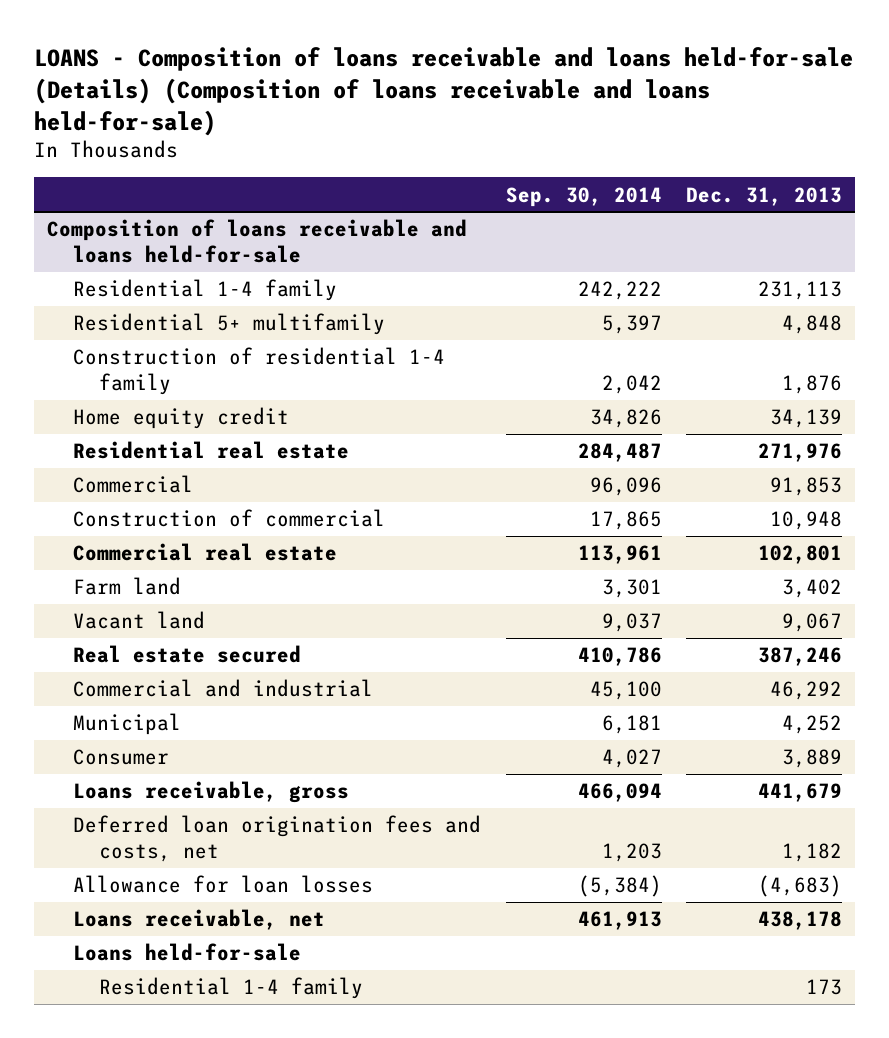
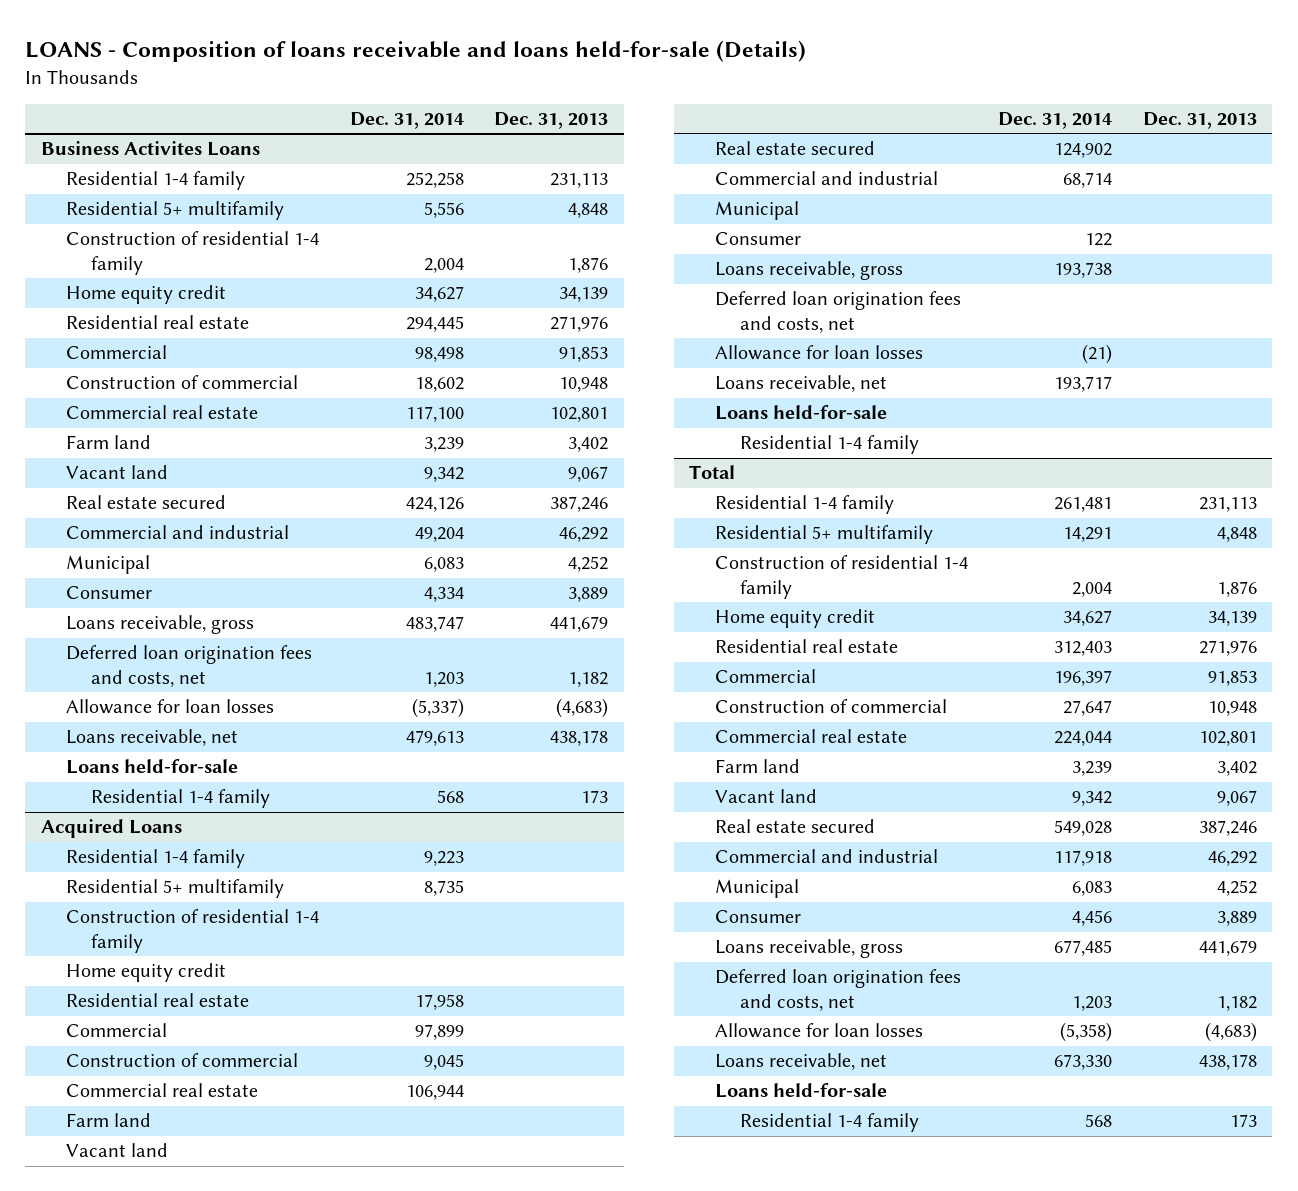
[34,47,854,136] LOANS - Composition of loans receivable and loans held-for-sale (Details) (Composition of loans receivable and loans held-for-sale) -> [25,39,807,62] LOANS - Composition of loans receivable and loans held-for-sale (Details)
[505,186,662,207] Sep. 30, 2014 -> none
none -> [349,111,464,129] Dec. 31, 2014
[46,219,467,264] Composition of loans receivable and loans held-for-sale -> none
none -> [40,141,260,157] Business Activites Loans
none -> [40,819,182,839] Acquired Loans
none -> [66,849,246,869] Residential 1-4 family
none -> [66,879,285,899] Residential 5+ multifamily
none -> [66,909,320,953] Construction of residential 1-4 family
none -> [66,963,227,983] Home equity credit
none -> [66,993,250,1008] Residential real estate
none -> [66,1023,168,1038] Commercial
none -> [66,1053,299,1068] Construction of commercial
none -> [66,1083,259,1098] Commercial real estate
none -> [66,1113,152,1128] Farm land
none -> [66,1143,169,1158] Vacant land
none -> [714,141,875,156] Real estate secured
none -> [714,171,938,186] Commercial and industrial
none -> [714,201,799,221] Municipal
none -> [714,232,801,246] Consumer
none -> [714,261,903,281] Loans receivable, gross
none -> [714,291,961,333] Deferred loan origination fees and costs, net
none -> [714,345,923,361] Allowance for loan losses
none -> [714,375,887,393] Loans receivable, net
none -> [714,405,887,421] Loans held-for-sale
none -> [740,435,920,455] Residential 1-4 family
none -> [689,465,736,480] Total
none -> [714,495,894,515] Residential 1-4 family
none -> [714,525,933,545] Residential 5+ multifamily
none -> [714,555,968,599] Construction of residential 1-4 family
none -> [714,609,875,629] Home equity credit
none -> [714,639,898,654] Residential real estate
none -> [714,669,816,684] Commercial
none -> [714,699,947,714] Construction of commercial
none -> [714,729,907,744] Commercial real estate
none -> [714,759,800,774] Farm land
none -> [714,789,817,804] Vacant land
none -> [714,819,875,834] Real estate secured
none -> [714,849,938,864] Commercial and industrial
none -> [714,879,799,899] Municipal
none -> [714,910,801,924] Consumer
none -> [714,939,903,959] Loans receivable, gross
none -> [714,969,961,1011] Deferred loan origination fees and costs, net
none -> [714,1023,923,1039] Allowance for loan losses
none -> [714,1053,887,1071] Loans receivable, net
none -> [714,1083,887,1099] Loans held-for-sale
none -> [740,1113,920,1133] Residential 1-4 family

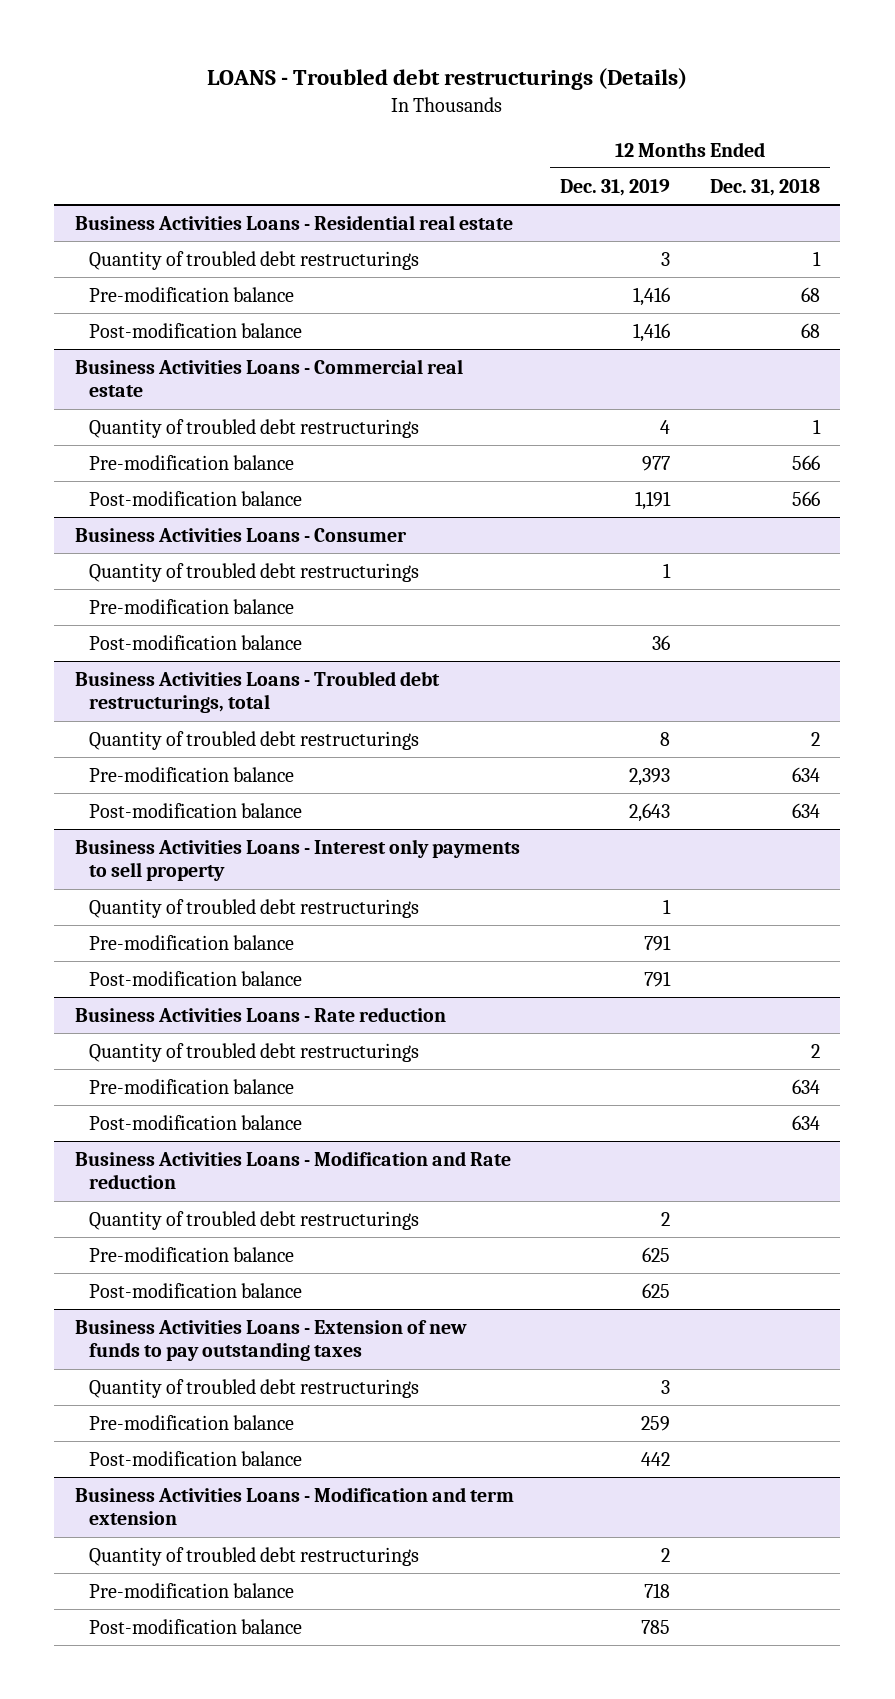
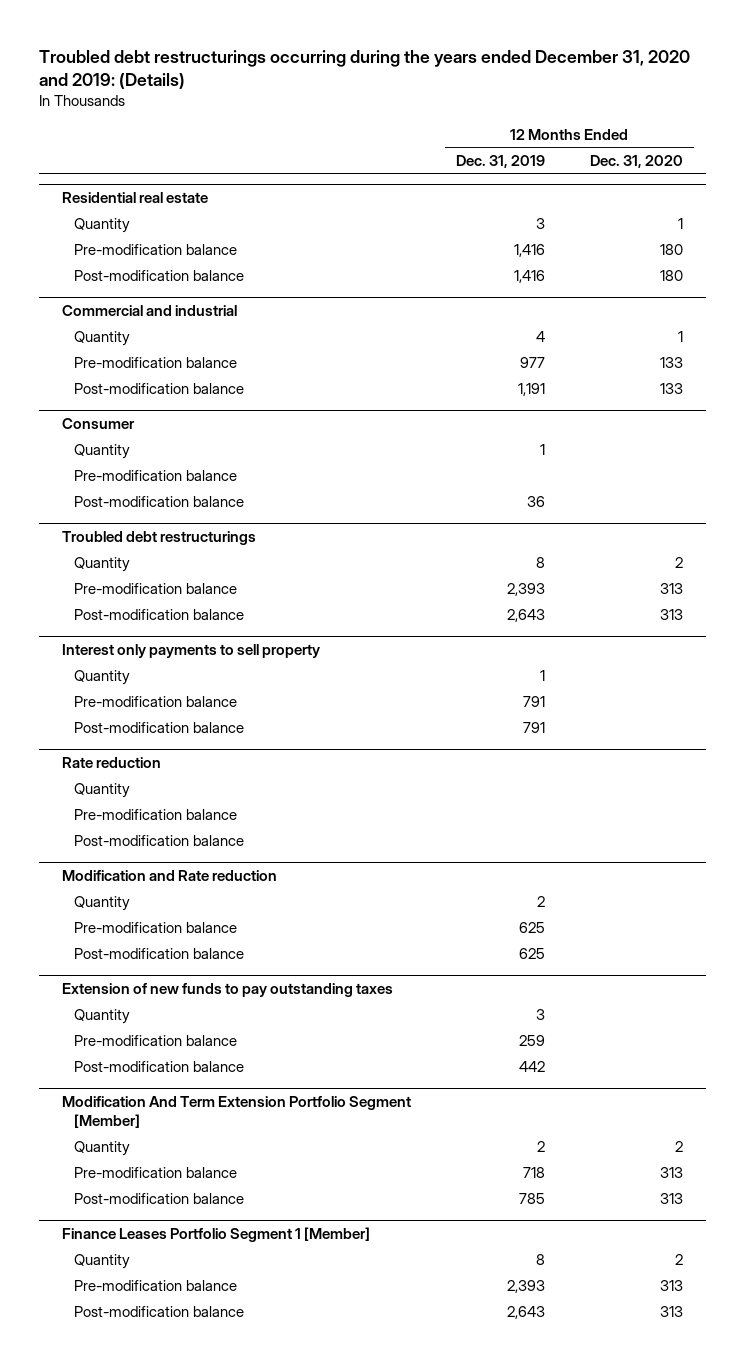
[207,68,688,91] LOANS - Troubled debt restructurings (Details) -> [39,49,691,90] Troubled debt restructurings occurring during the years ended December 31, 2020 and 2019: (Details)
[709,178,820,196] Dec. 31, 2018 -> none
none -> [589,155,683,169] Dec. 31, 2020
[89,250,420,270] Quantity of troubled debt restructurings -> none
[74,214,513,230] Business Activities Loans - Residential real estate -> [61,191,208,203] Residential real estate
none -> [74,217,131,233] Quantity
[89,418,420,438] Quantity of troubled debt restructurings -> none
[74,358,463,398] Business Activities Loans - Commercial real estate -> [61,304,237,316] Commercial and industrial
none -> [74,330,131,346] Quantity
[89,562,420,582] Quantity of troubled debt restructurings -> none
[74,527,407,542] Business Activities Loans - Consumer -> [61,417,135,429] Consumer
none -> [74,443,131,459] Quantity
[89,730,420,750] Quantity of troubled debt restructurings -> none
[74,670,440,714] Business Activities Loans - Troubled debt restructurings, total -> [61,530,256,545] Troubled debt restructurings
none -> [74,556,131,572] Quantity
[89,898,420,918] Quantity of troubled debt restructurings -> none
[74,838,520,882] Business Activities Loans - Interest only payments to sell property -> [61,643,320,658] Interest only payments to sell property
none -> [74,669,131,685] Quantity
[89,1042,420,1062] Quantity of troubled debt restructurings -> none
[74,1006,446,1022] Business Activities Loans - Rate reduction -> [61,756,161,768] Rate reduction
none -> [74,782,131,798] Quantity
[89,1210,420,1230] Quantity of troubled debt restructurings -> none
[74,1150,511,1190] Business Activities Loans - Modification and Rate reduction -> [61,869,277,881] Modification and Rate reduction
none -> [74,895,131,911] Quantity
[89,1378,420,1398] Quantity of troubled debt restructurings -> none
[74,1319,467,1362] Business Activities Loans - Extension of new funds to pay outstanding taxes -> [61,982,393,997] Extension of new funds to pay outstanding taxes
none -> [74,1008,131,1024] Quantity
[89,1546,420,1566] Quantity of troubled debt restructurings -> none
[74,1486,514,1526] Business Activities Loans - Modification and term extension -> [61,1095,411,1128] Modification And Term Extension Portfolio Segment [Member]
none -> [74,1140,131,1156] Quantity
none -> [61,1226,370,1242] Finance Leases Portfolio Segment 1 [Member]
none -> [74,1253,131,1269] Quantity
none -> [74,1279,238,1291] Pre-modification balance
none -> [74,1305,245,1317] Post-modification balance

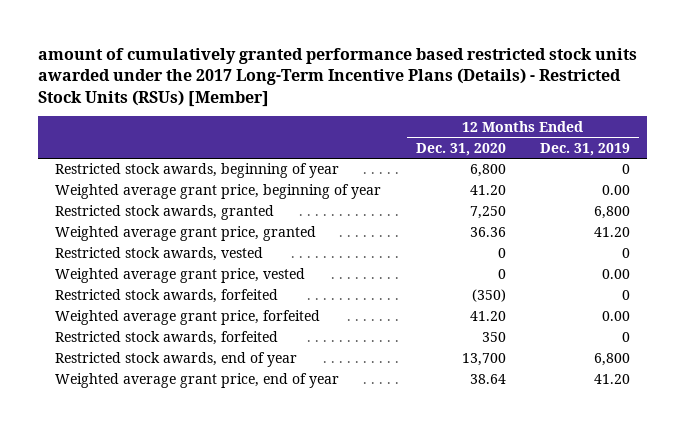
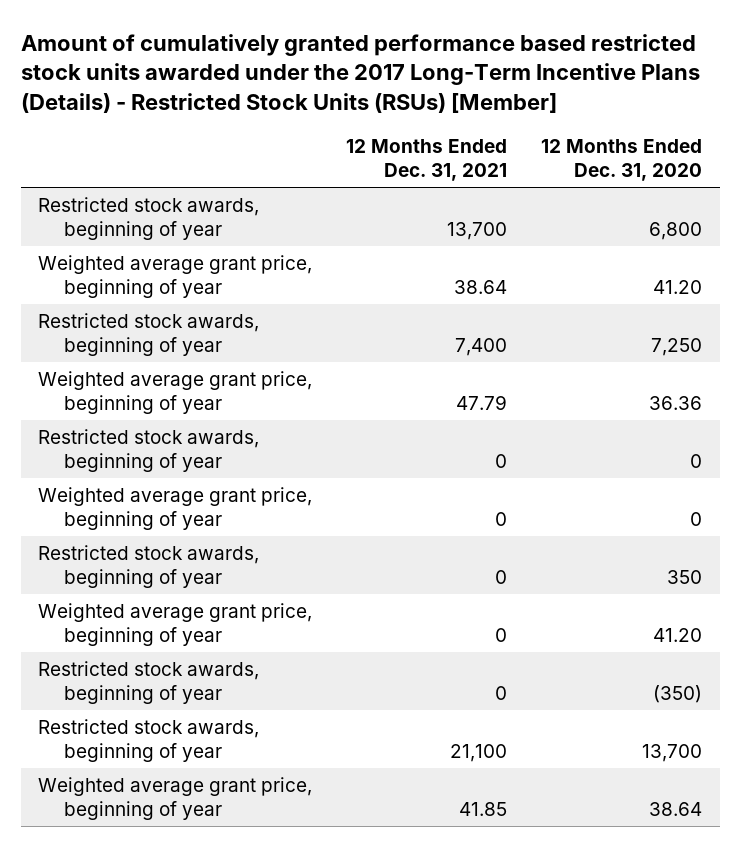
[38,47,638,107] amount of cumulatively granted performance based restricted stock units awarded under the 2017 Long-Term Incentive Plans (Details) - Restricted Stock Units (RSUs) [Member] -> [20,33,700,114] Amount of cumulatively granted performance based restricted stock units awarded under the 2017 Long-Term Incentive Plans (Details) - Restricted Stock Units (RSUs) [Member]
[540,142,631,156] Dec. 31, 2019 -> none
none -> [346,139,508,182] 12 Months Ended Dec. 31, 2021
[55,205,275,221] Restricted stock awards, granted -> [37,312,259,356] Restricted stock awards, beginning of year
[55,226,317,242] Weighted average grant price, granted -> [37,370,312,414] Weighted average grant price, beginning of year
[55,247,264,262] Restricted stock awards, vested -> [37,428,259,472] Restricted stock awards, beginning of year
[55,268,306,284] Weighted average grant price, vested -> [37,486,312,530] Weighted average grant price, beginning of year
[55,289,279,304] Restricted stock awards, forfeited -> [37,544,259,588] Restricted stock awards, beginning of year
[471,289,506,303] (350) -> [667,569,703,584] 350
[55,310,321,326] Weighted average grant price, forfeited -> [37,602,312,646] Weighted average grant price, beginning of year
[55,331,279,346] Restricted stock awards, forfeited -> [37,660,259,704] Restricted stock awards, beginning of year
[481,332,506,343] 350 -> [653,684,703,703] (350)
[55,352,298,368] Restricted stock awards, end of year -> [37,718,259,762] Restricted stock awards, beginning of year
[55,373,340,389] Weighted average grant price, end of year -> [37,776,312,820] Weighted average grant price, beginning of year

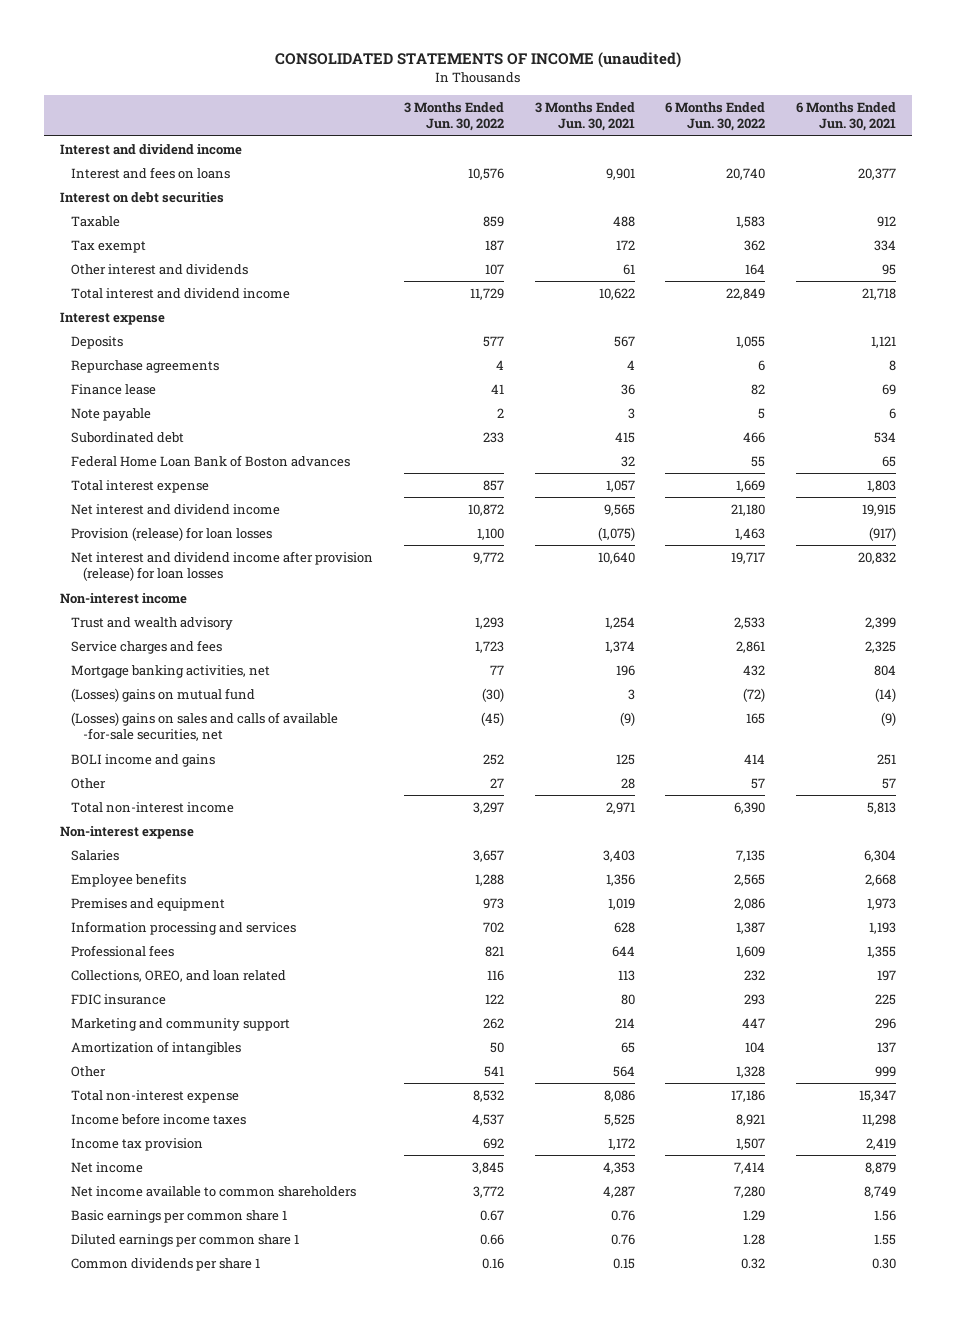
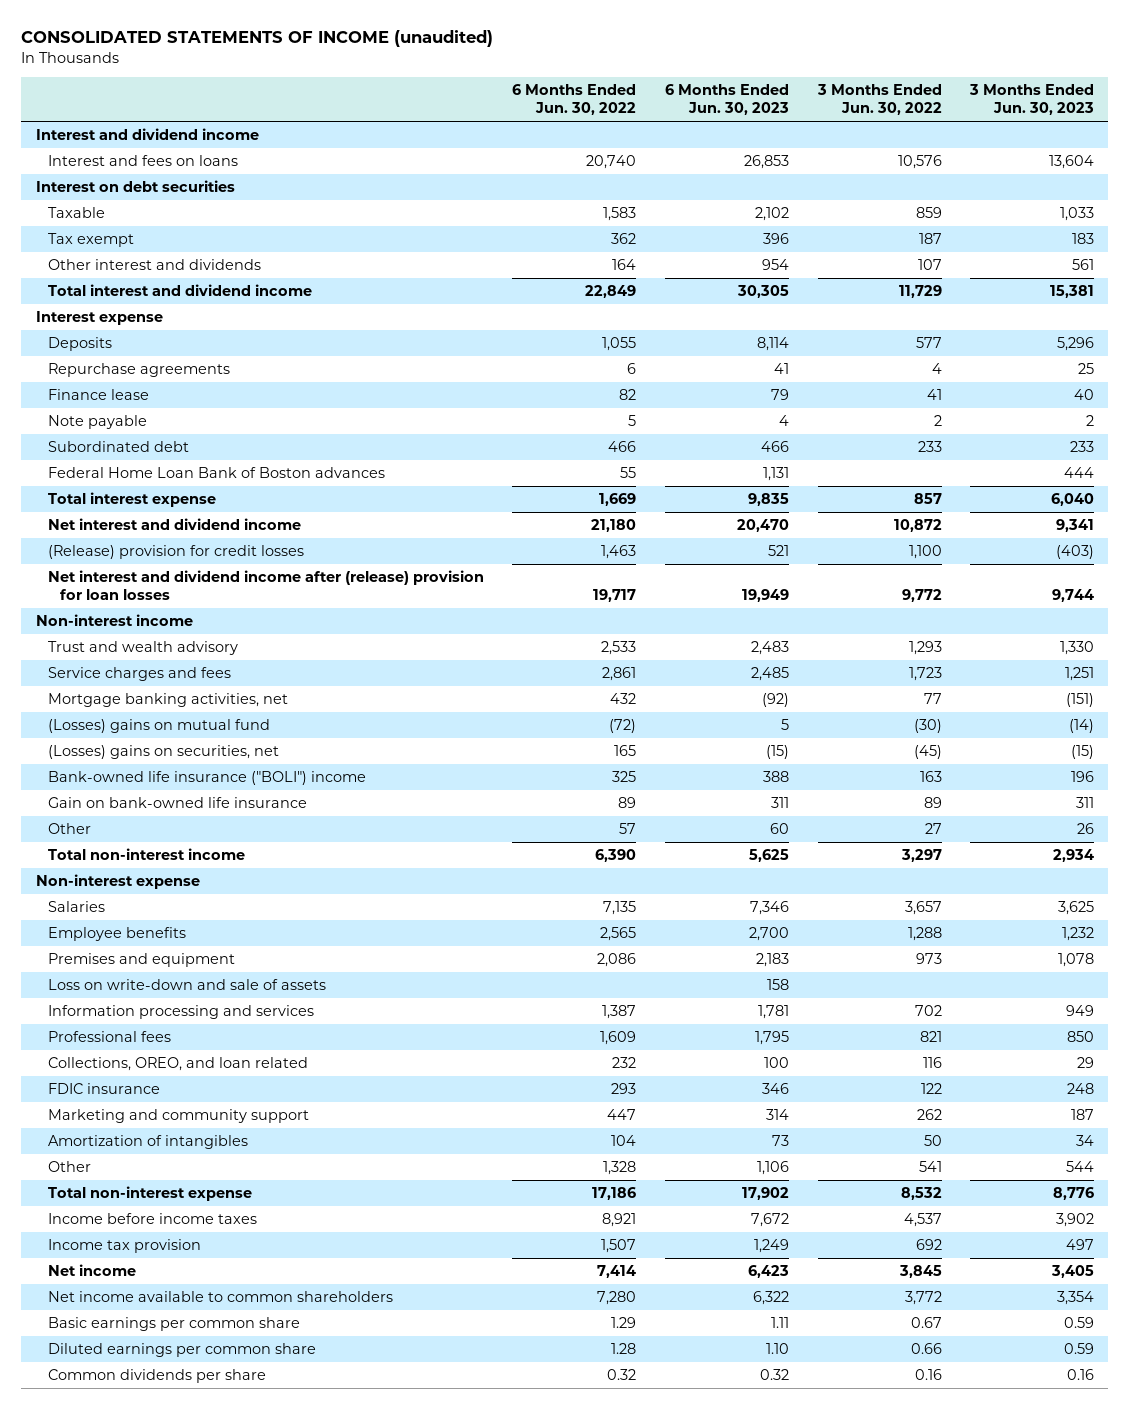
[534,101,635,132] 3 Months Ended Jun. 30, 2021 -> none
[796,101,897,132] 6 Months Ended Jun. 30, 2021 -> none
none -> [665,84,790,116] 6 Months Ended Jun. 30, 2023
none -> [969,84,1095,116] 3 Months Ended Jun. 30, 2023
[71,526,273,541] Provision (release) for loan losses -> [47,545,304,560] (Release) provision for credit losses
[71,550,374,582] Net interest and dividend income after provision (release) for loan losses -> [47,570,484,601] Net interest and dividend income after (release) provision for loan losses
[71,711,339,742] (Losses) gains on sales and calls of available -for-sale securities, net -> [47,745,279,760] (Losses) gains on securities, net
[71,753,216,767] BOLI income and gains -> [47,771,366,786] Bank-owned life insurance ("BOLI") income
[482,753,504,765] 252 -> [919,771,942,783] 163
[744,753,766,764] 414 -> [612,771,637,783] 325
none -> [47,797,307,809] Gain on bank-owned life insurance
none -> [47,979,326,991] Loss on write-down and sale of assets
[71,1209,288,1223] Basic earnings per common share 1 -> [47,1317,300,1332] Basic earnings per common share
[71,1233,300,1247] Diluted earnings per common share 1 -> [47,1343,316,1358] Diluted earnings per common share
[71,1257,261,1271] Common dividends per share 1 -> [47,1369,266,1384] Common dividends per share

